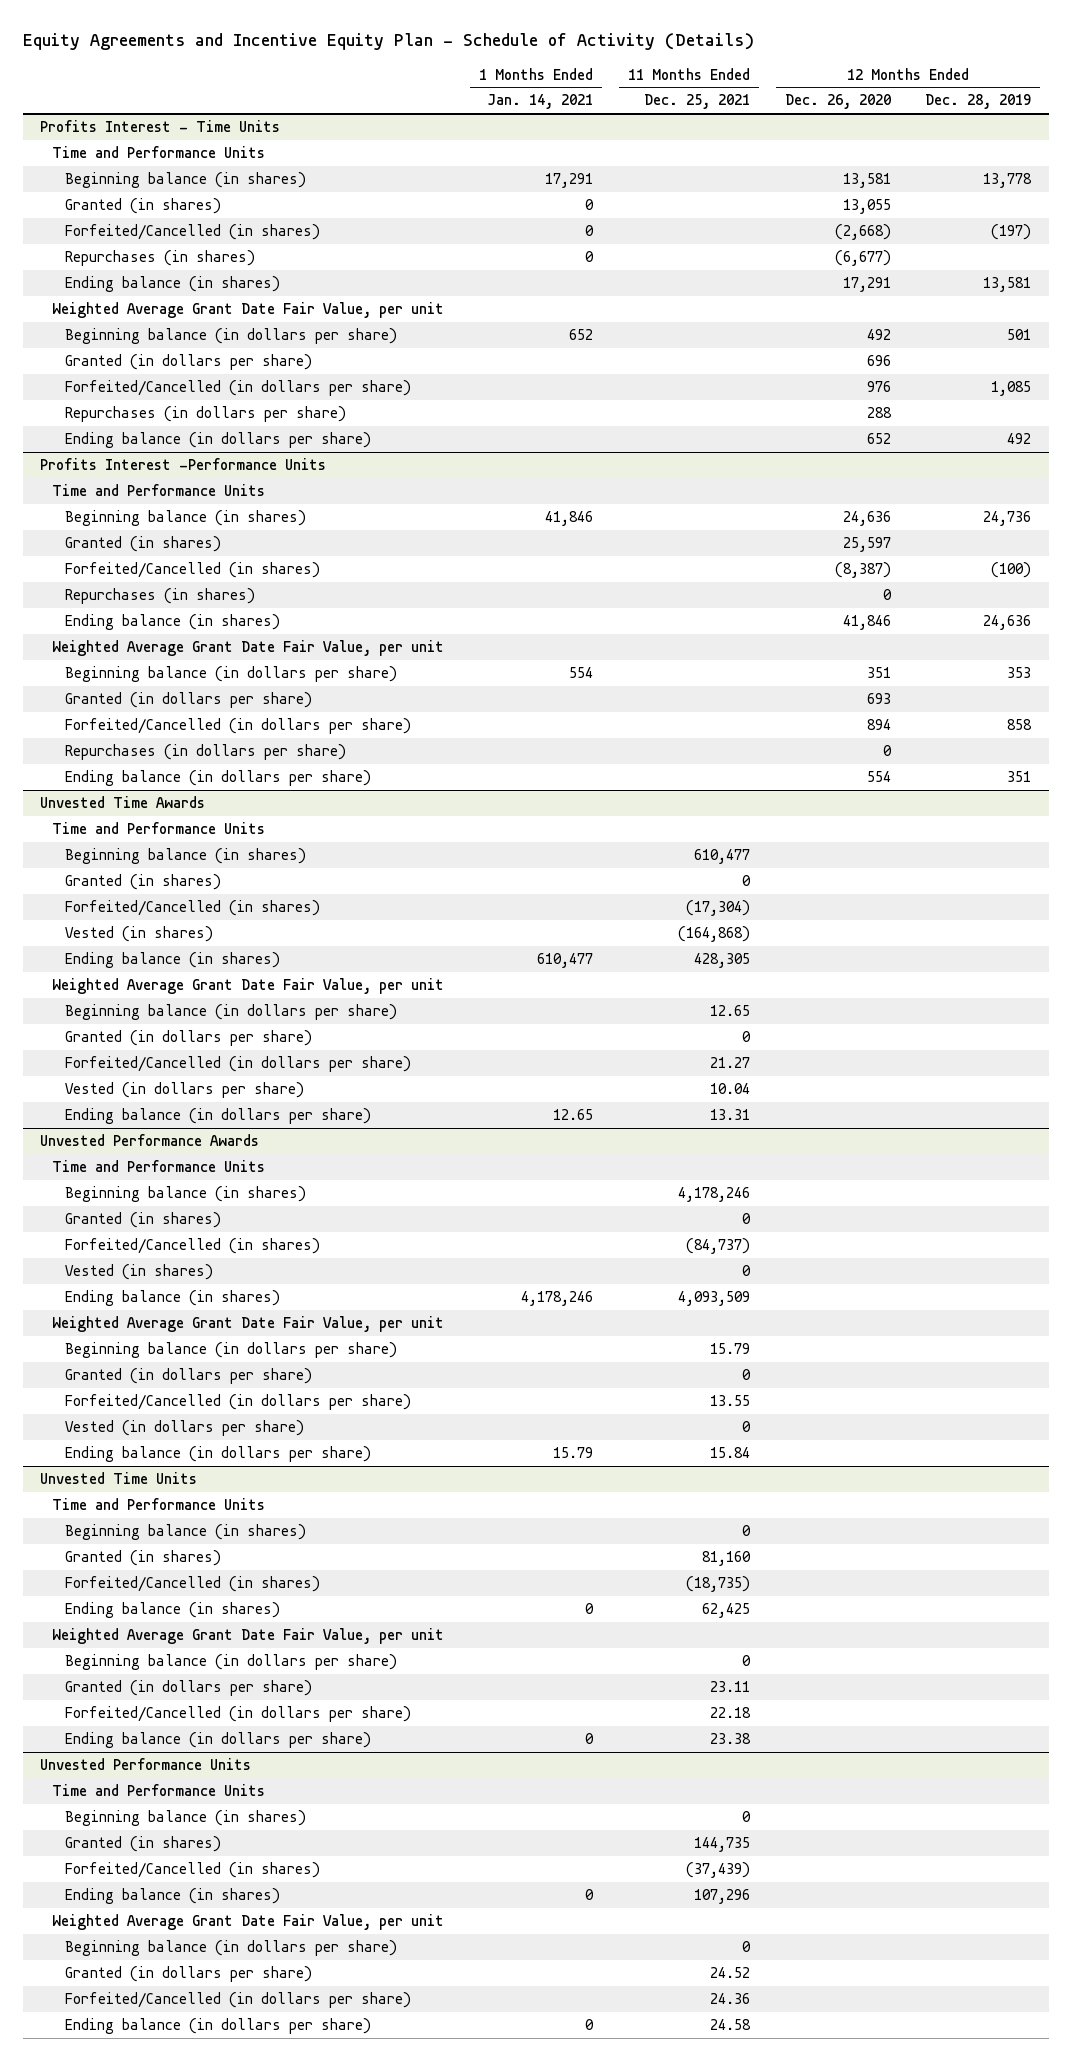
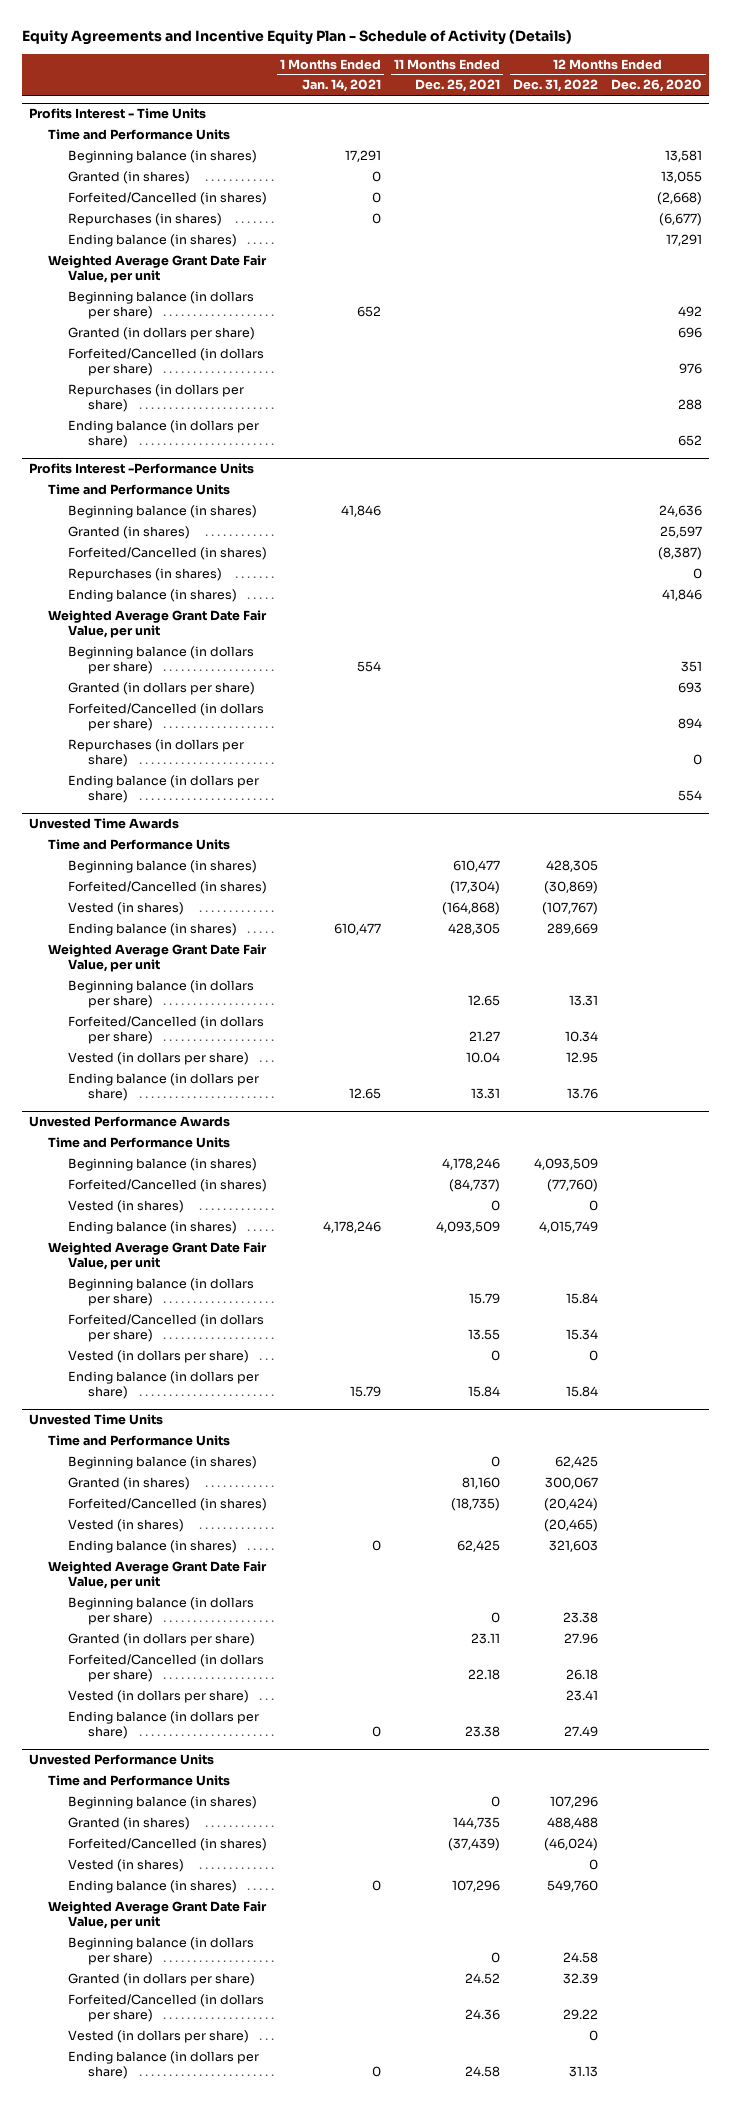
[925,94,1032,110] Dec. 28, 2019 -> none
none -> [513,79,599,93] Dec. 31, 2022
[64,874,221,891] Granted (in shares) -> none
[64,1030,312,1047] Granted (in dollars per share) -> none
[64,1212,221,1229] Granted (in shares) -> none
[64,1368,312,1385] Granted (in dollars per share) -> none
none -> [68,1518,185,1532] Vested (in shares)
none -> [68,1689,250,1703] Vested (in dollars per share)
none -> [68,1858,185,1872] Vested (in shares)
none -> [68,2029,250,2043] Vested (in dollars per share)

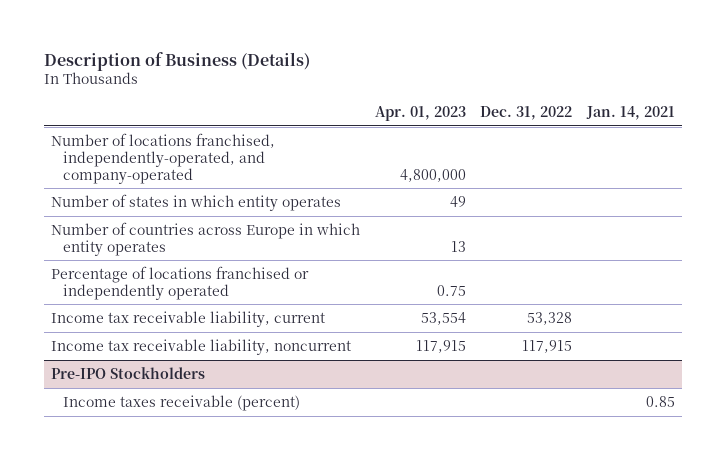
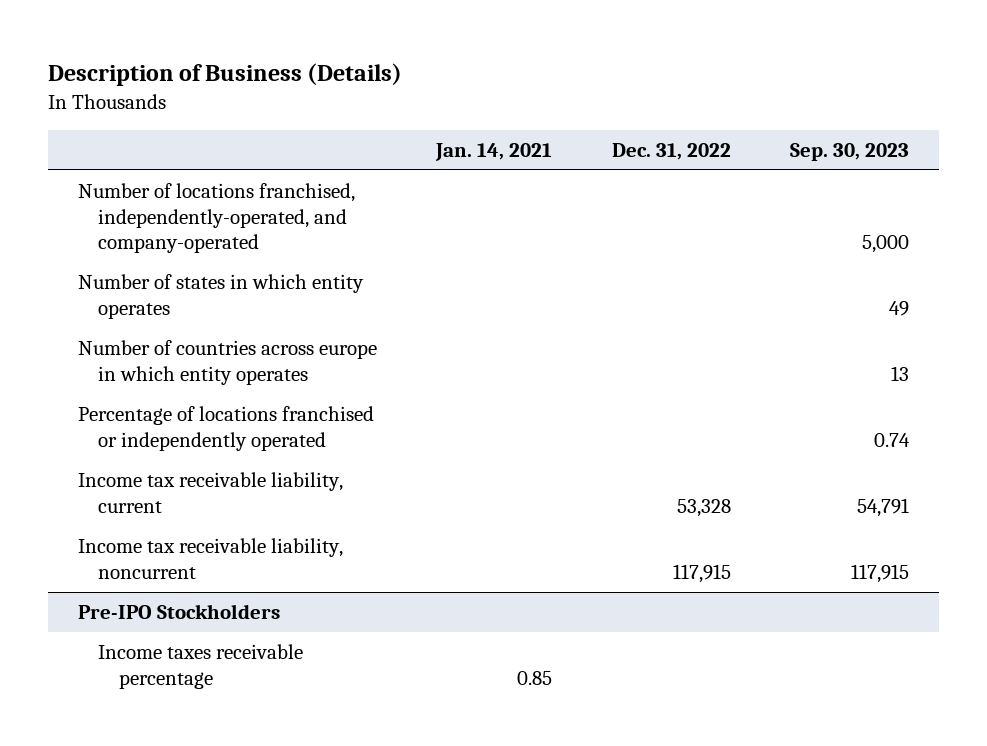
[374,106,466,122] Apr. 01, 2023 -> none
none -> [790,143,910,162] Sep. 30, 2023
[51,221,361,256] Number of countries across Europe in which entity operates -> [77,340,377,385] Number of countries across europe in which entity operates
[62,394,300,411] Income taxes receivable (percent) -> [98,644,304,689] Income taxes receivable percentage

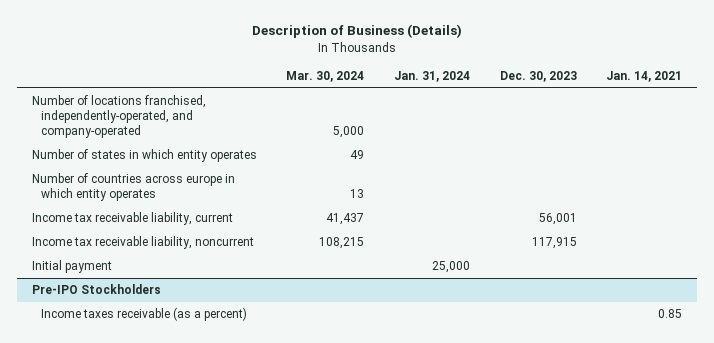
[611,143,731,161] Dec. 31, 2022 -> none
[790,143,910,162] Sep. 30, 2023 -> none
none -> [286,70,365,82] Mar. 30, 2024
none -> [393,70,470,82] Jan. 31, 2024
none -> [499,70,577,82] Dec. 30, 2023
[77,406,374,451] Percentage of locations franchised or independently operated -> none
none -> [31,260,112,274] Initial payment
[98,644,304,689] Income taxes receivable percentage -> [40,307,247,322] Income taxes receivable (as a percent)

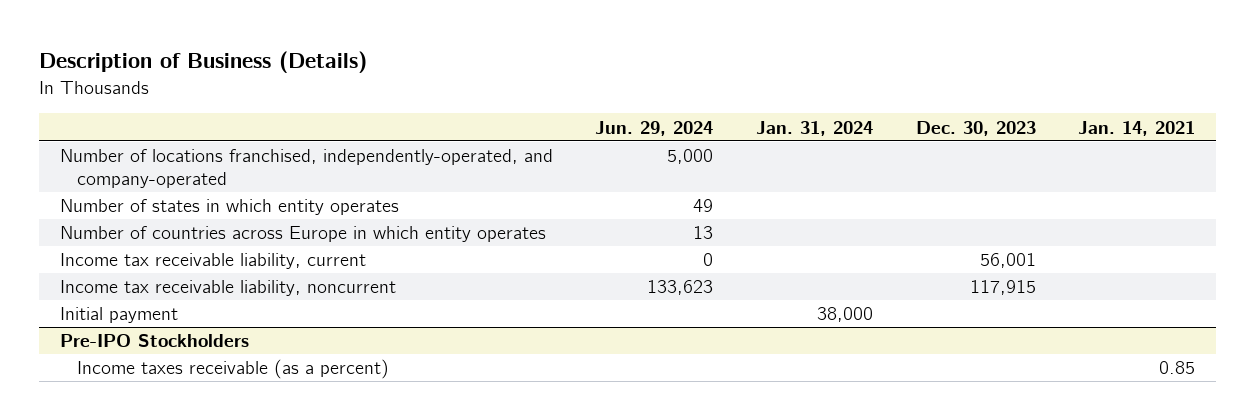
[286,70,365,82] Mar. 30, 2024 -> none
none -> [595,120,714,136] Jun. 29, 2024
[31,173,235,202] Number of countries across europe in which entity operates -> [59,226,546,243] Number of countries across Europe in which entity operates
[431,261,470,274] 25,000 -> [816,307,873,323] 38,000

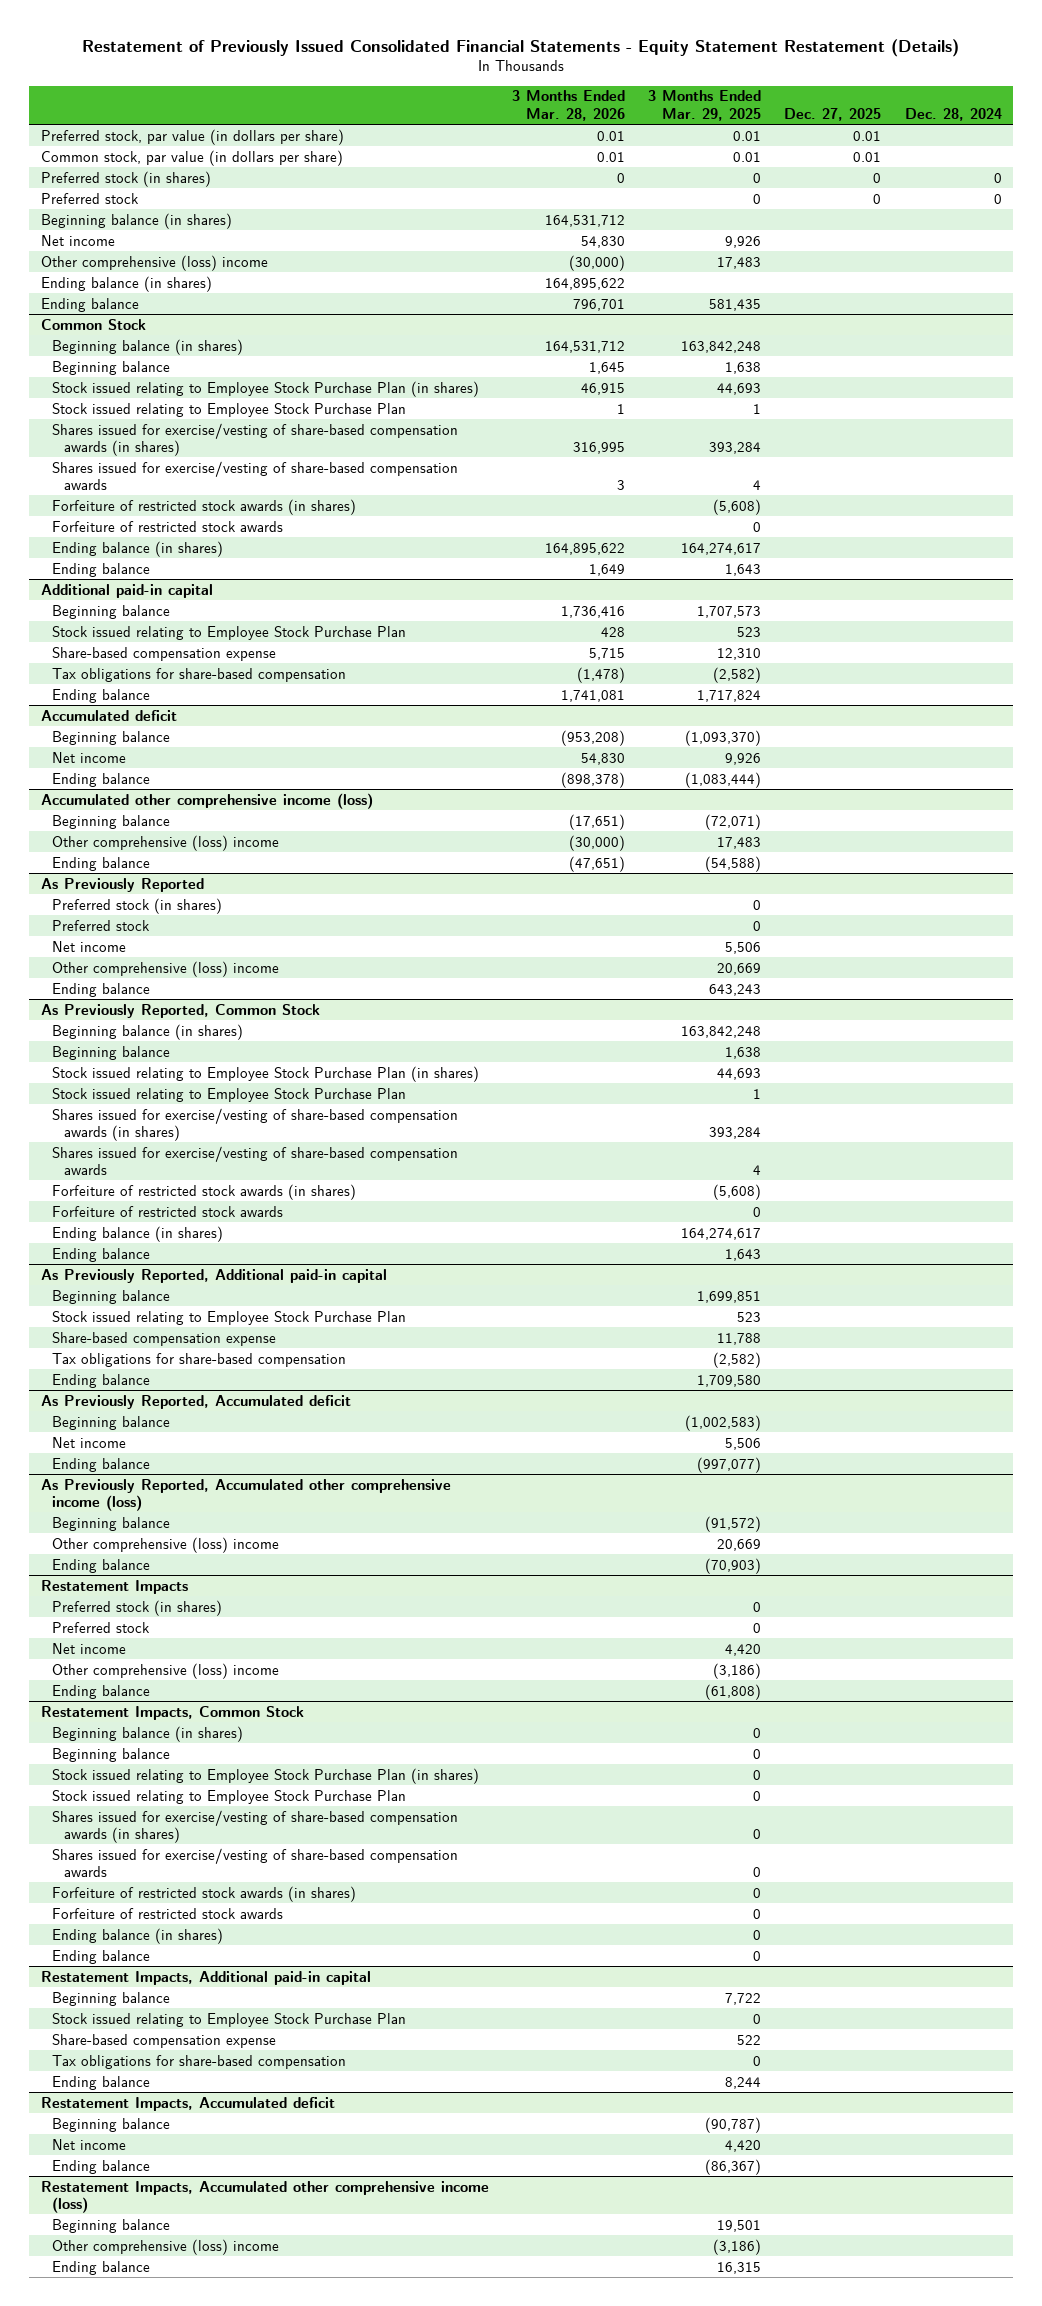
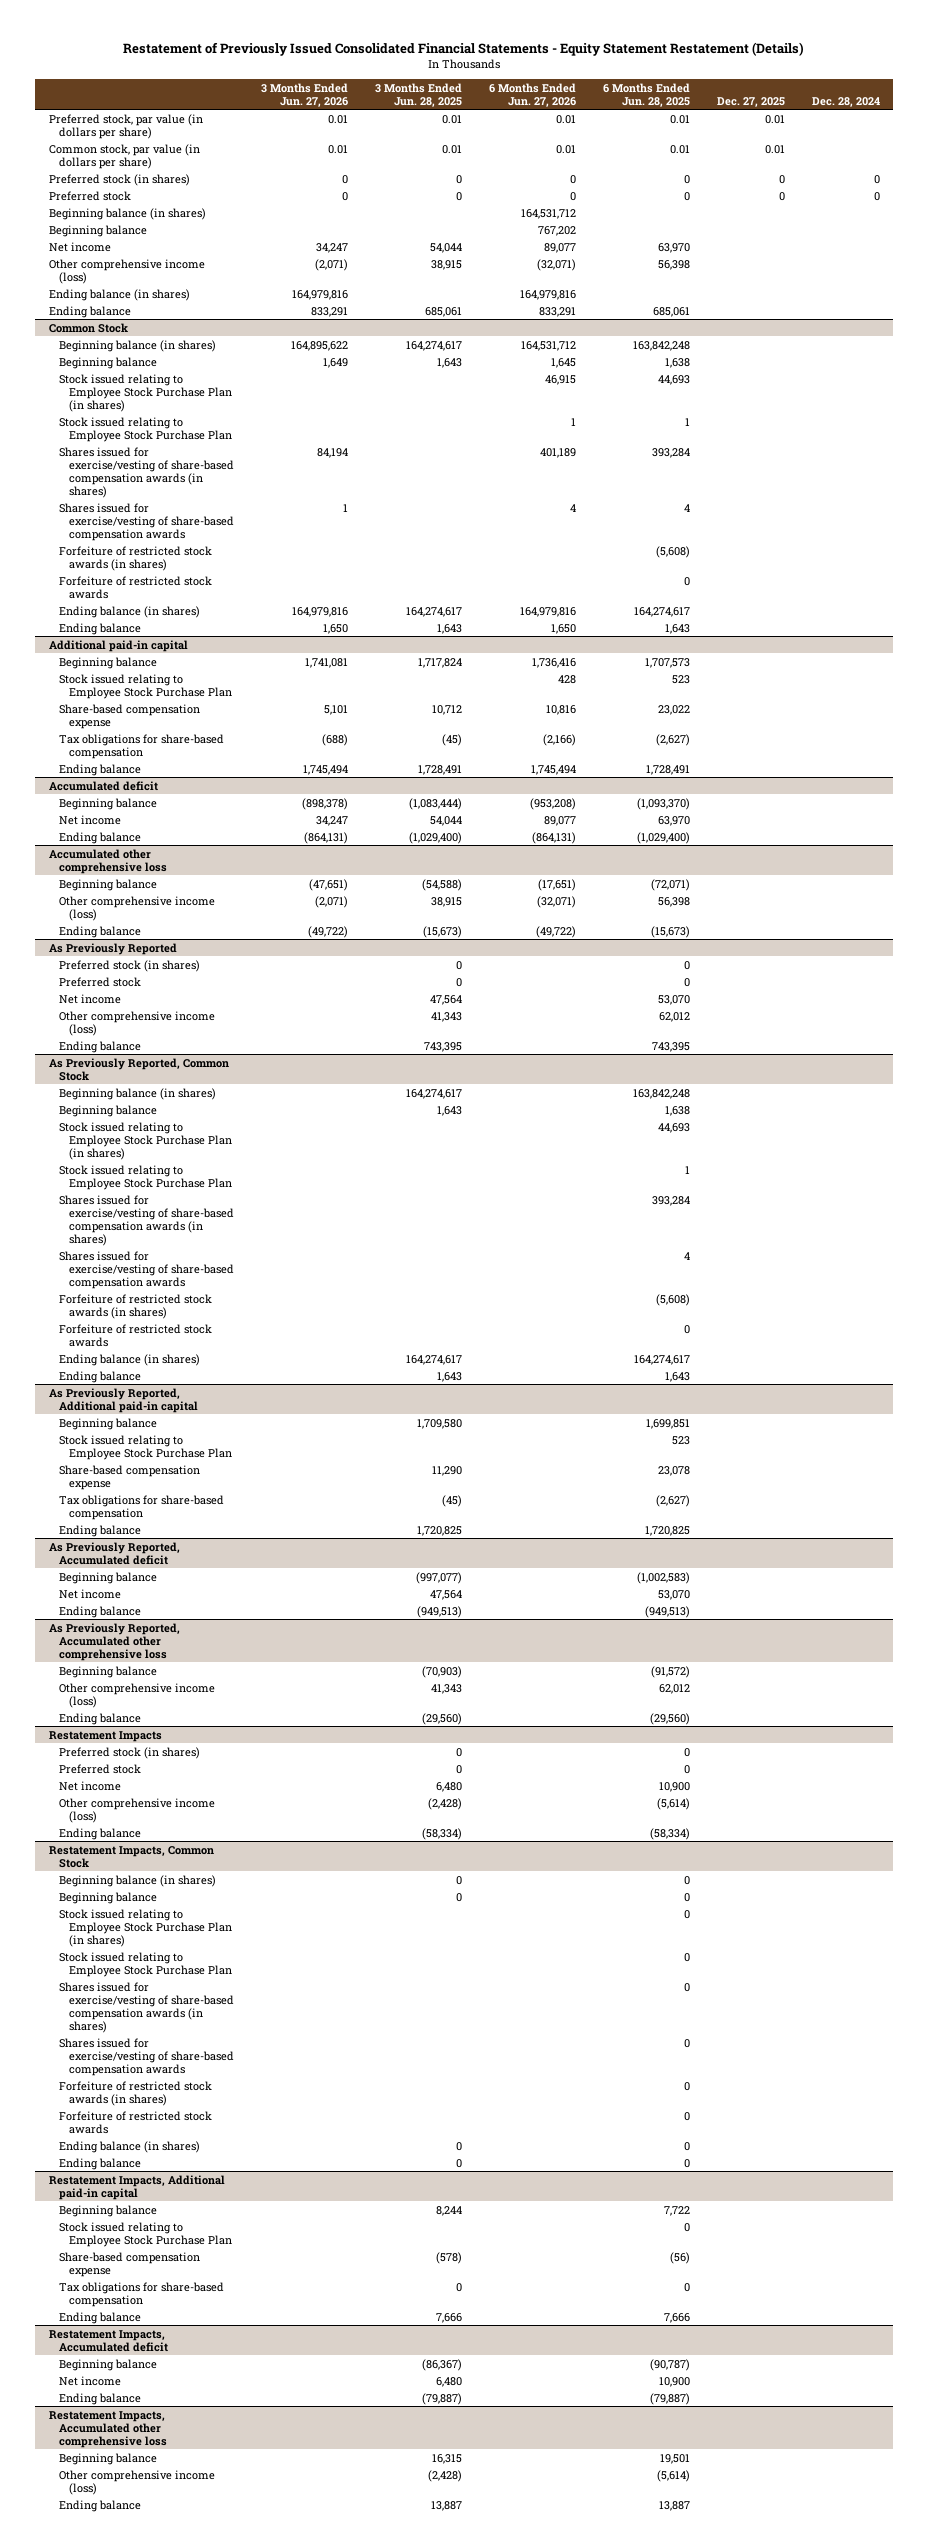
[512,90,626,121] 3 Months Ended Mar. 28, 2026 -> none
[648,90,762,121] 3 Months Ended Mar. 29, 2025 -> none
none -> [261,82,349,107] 3 Months Ended Jun. 27, 2026
none -> [374,82,462,107] 3 Months Ended Jun. 28, 2025
none -> [488,82,576,107] 6 Months Ended Jun. 27, 2026
none -> [602,82,690,107] 6 Months Ended Jun. 28, 2025
none -> [48,224,147,237] Beginning balance
[40,254,268,271] Other comprehensive (loss) income -> [48,258,205,284] Other comprehensive income (loss)
[40,792,373,809] Accumulated other comprehensive income (loss) -> [48,848,167,874] Accumulated other comprehensive loss
[52,834,280,851] Other comprehensive (loss) income -> [58,895,215,921] Other comprehensive income (loss)
[52,960,280,977] Other comprehensive (loss) income -> [58,1010,215,1036] Other comprehensive income (loss)
[40,1478,451,1511] As Previously Reported, Accumulated other comprehensive income (loss) -> [48,1622,180,1661] As Previously Reported, Accumulated other comprehensive loss
[52,1536,280,1553] Other comprehensive (loss) income -> [58,1682,215,1708] Other comprehensive income (loss)
[52,1662,280,1679] Other comprehensive (loss) income -> [58,1797,215,1823] Other comprehensive income (loss)
[40,2180,489,2213] Restatement Impacts, Accumulated other comprehensive income (loss) -> [48,2410,167,2448] Restatement Impacts, Accumulated other comprehensive loss
[52,2238,280,2255] Other comprehensive (loss) income -> [58,2469,215,2495] Other comprehensive income (loss)

